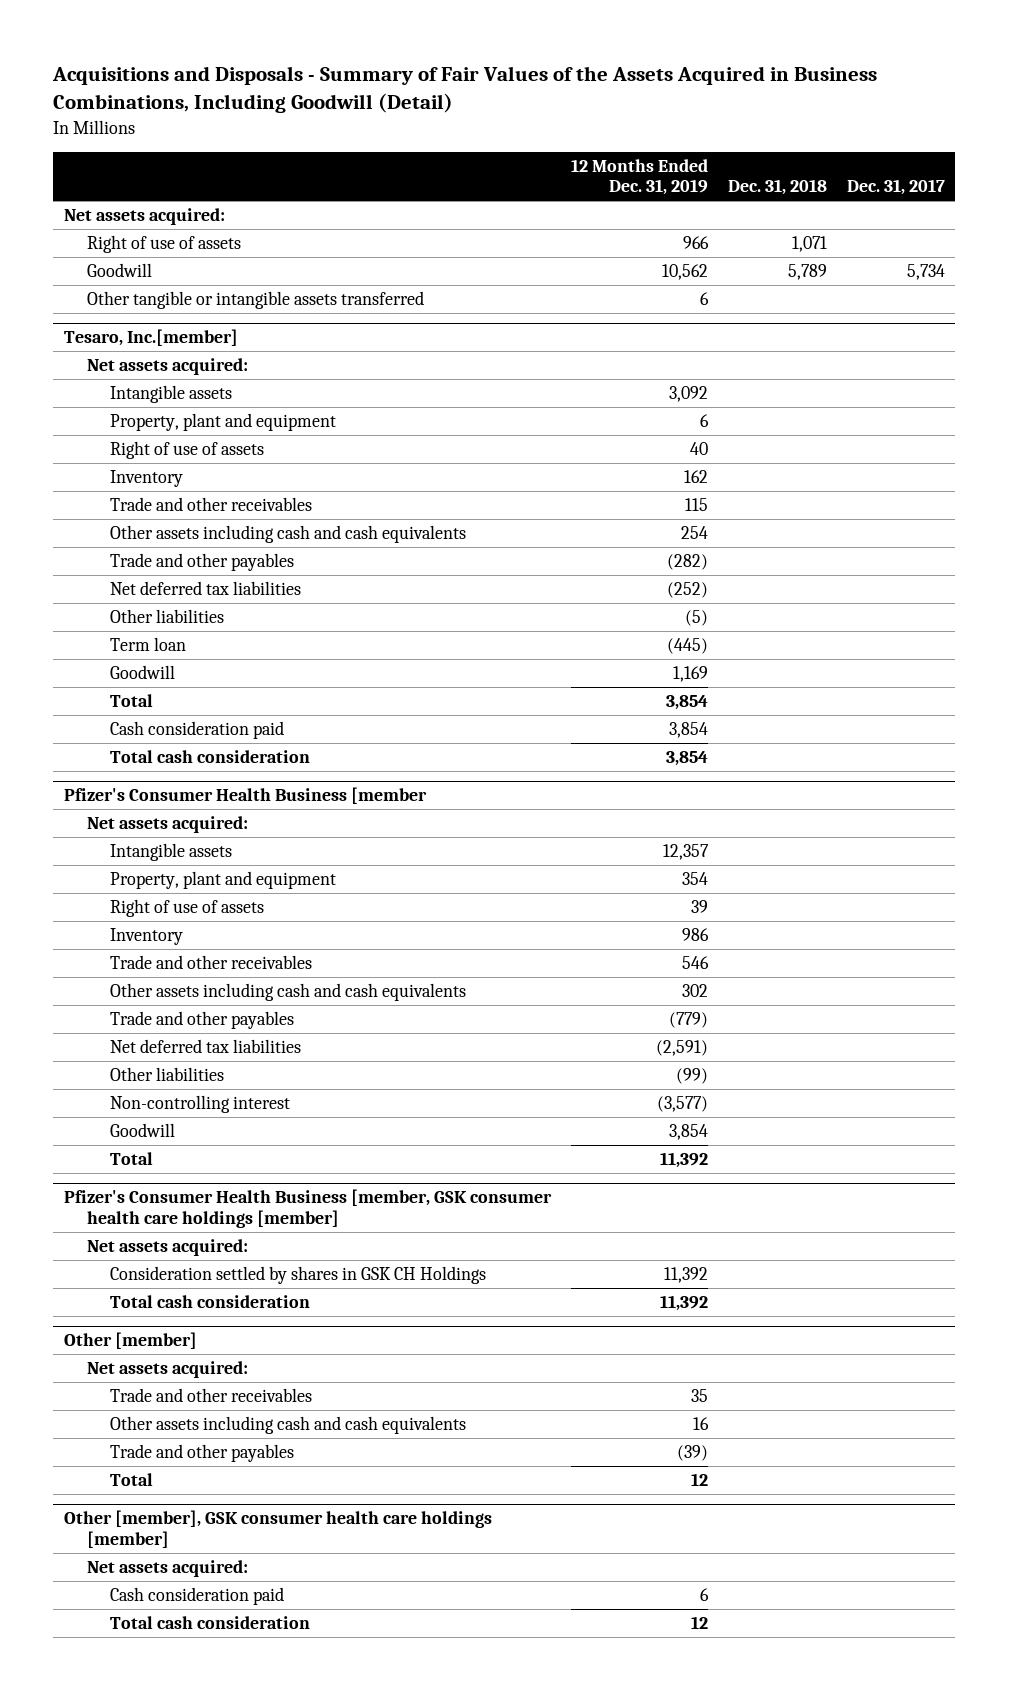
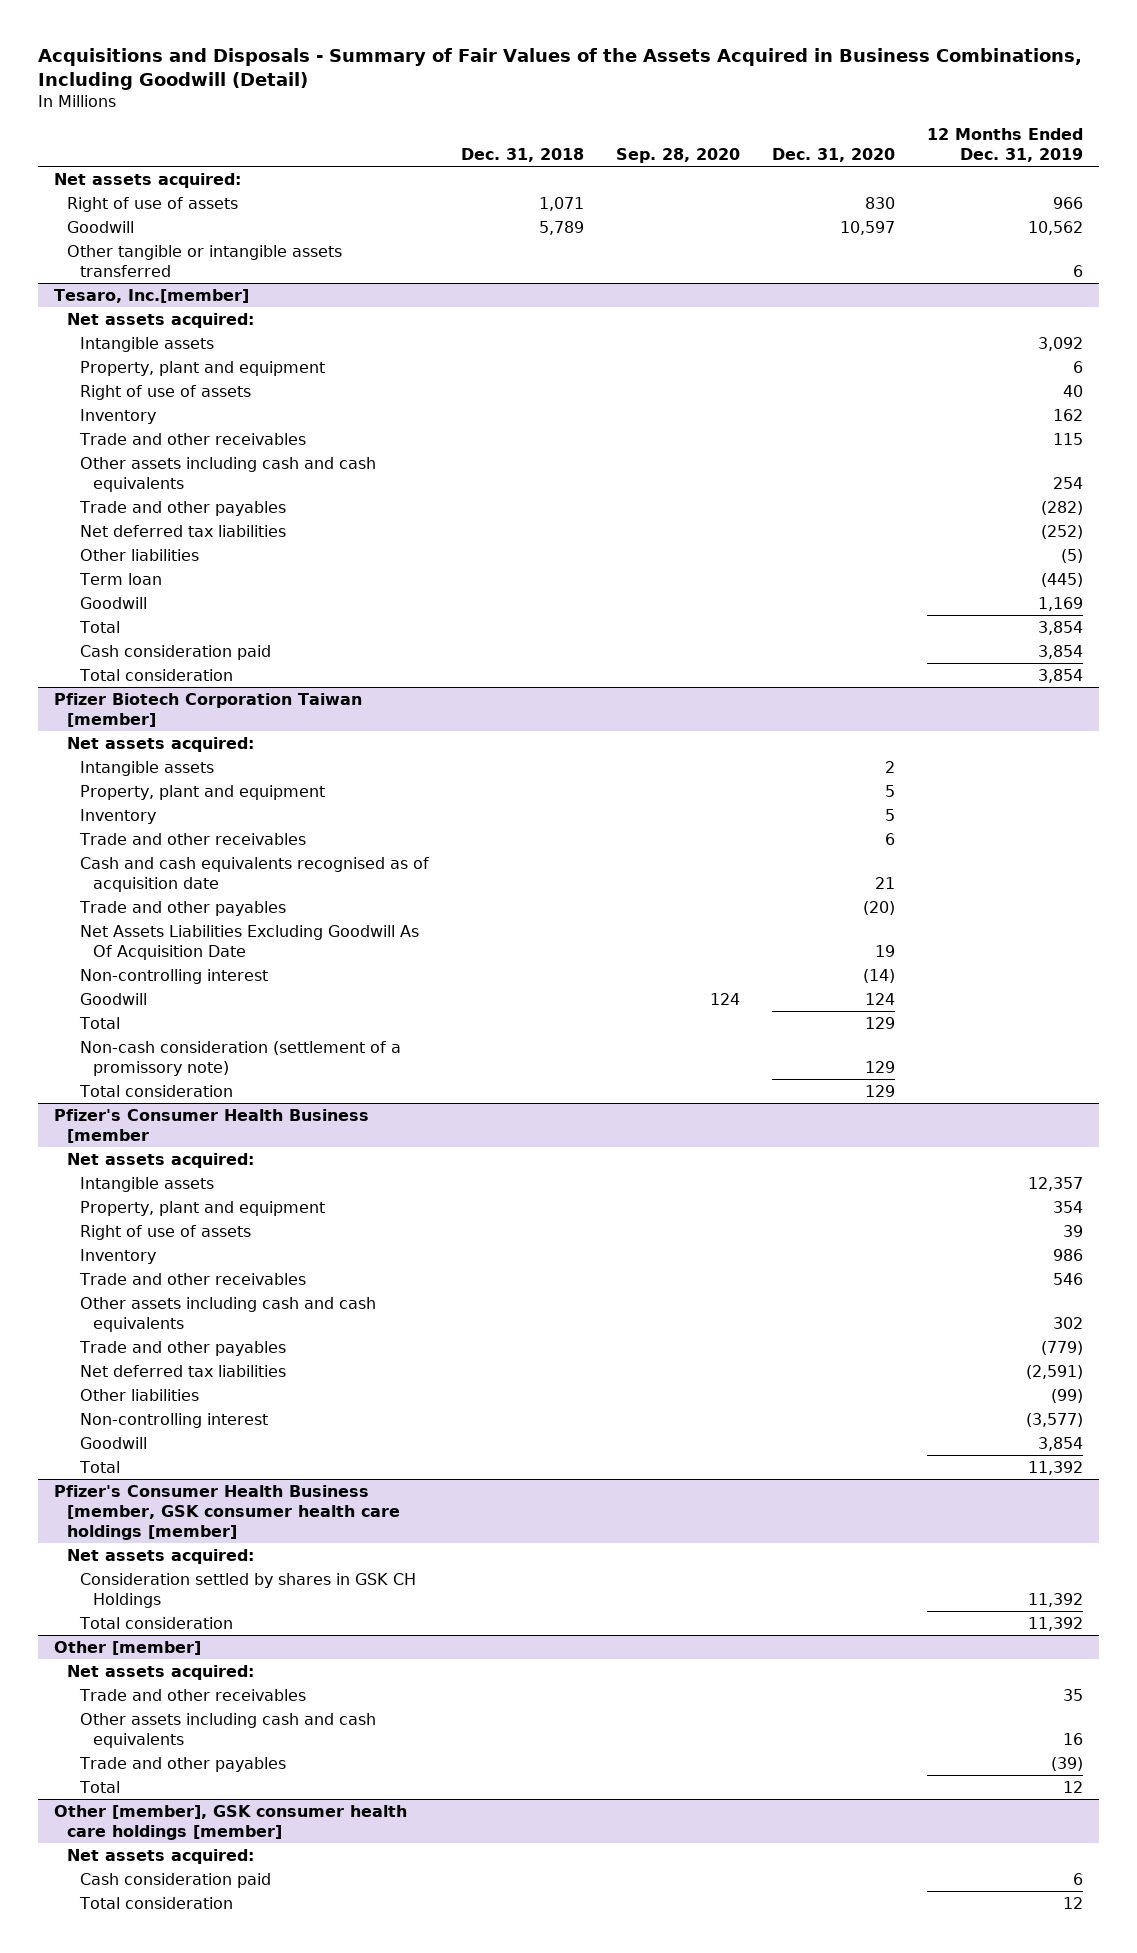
[847,179,946,196] Dec. 31, 2017 -> none
none -> [615,148,740,164] Sep. 28, 2020
none -> [771,148,895,163] Dec. 31, 2020
[109,749,310,763] Total cash consideration -> [78,668,233,681] Total consideration
none -> [54,692,363,727] Pfizer Biotech Corporation Taiwan [member]
none -> [67,736,255,752] Net assets acquired:
none -> [79,760,214,776] Intangible assets
none -> [79,784,325,800] Property, plant and equipment
none -> [79,808,156,824] Inventory
none -> [78,832,306,845] Trade and other receivables
none -> [79,856,429,892] Cash and cash equivalents recognised as of acquisition date
none -> [78,900,286,916] Trade and other payables
none -> [79,924,419,960] Net Assets Liabilities Excluding Goodwill As Of Acquisition Date
none -> [79,968,268,984] Non-controlling interest
none -> [79,992,147,1005] Goodwill
none -> [78,1016,120,1029] Total
none -> [79,1040,401,1076] Non-cash consideration (settlement of a promissory note)
none -> [78,1084,233,1097] Total consideration
[109,1294,310,1308] Total cash consideration -> [78,1616,233,1629] Total consideration
[109,1615,310,1629] Total cash consideration -> [78,1896,233,1909] Total consideration

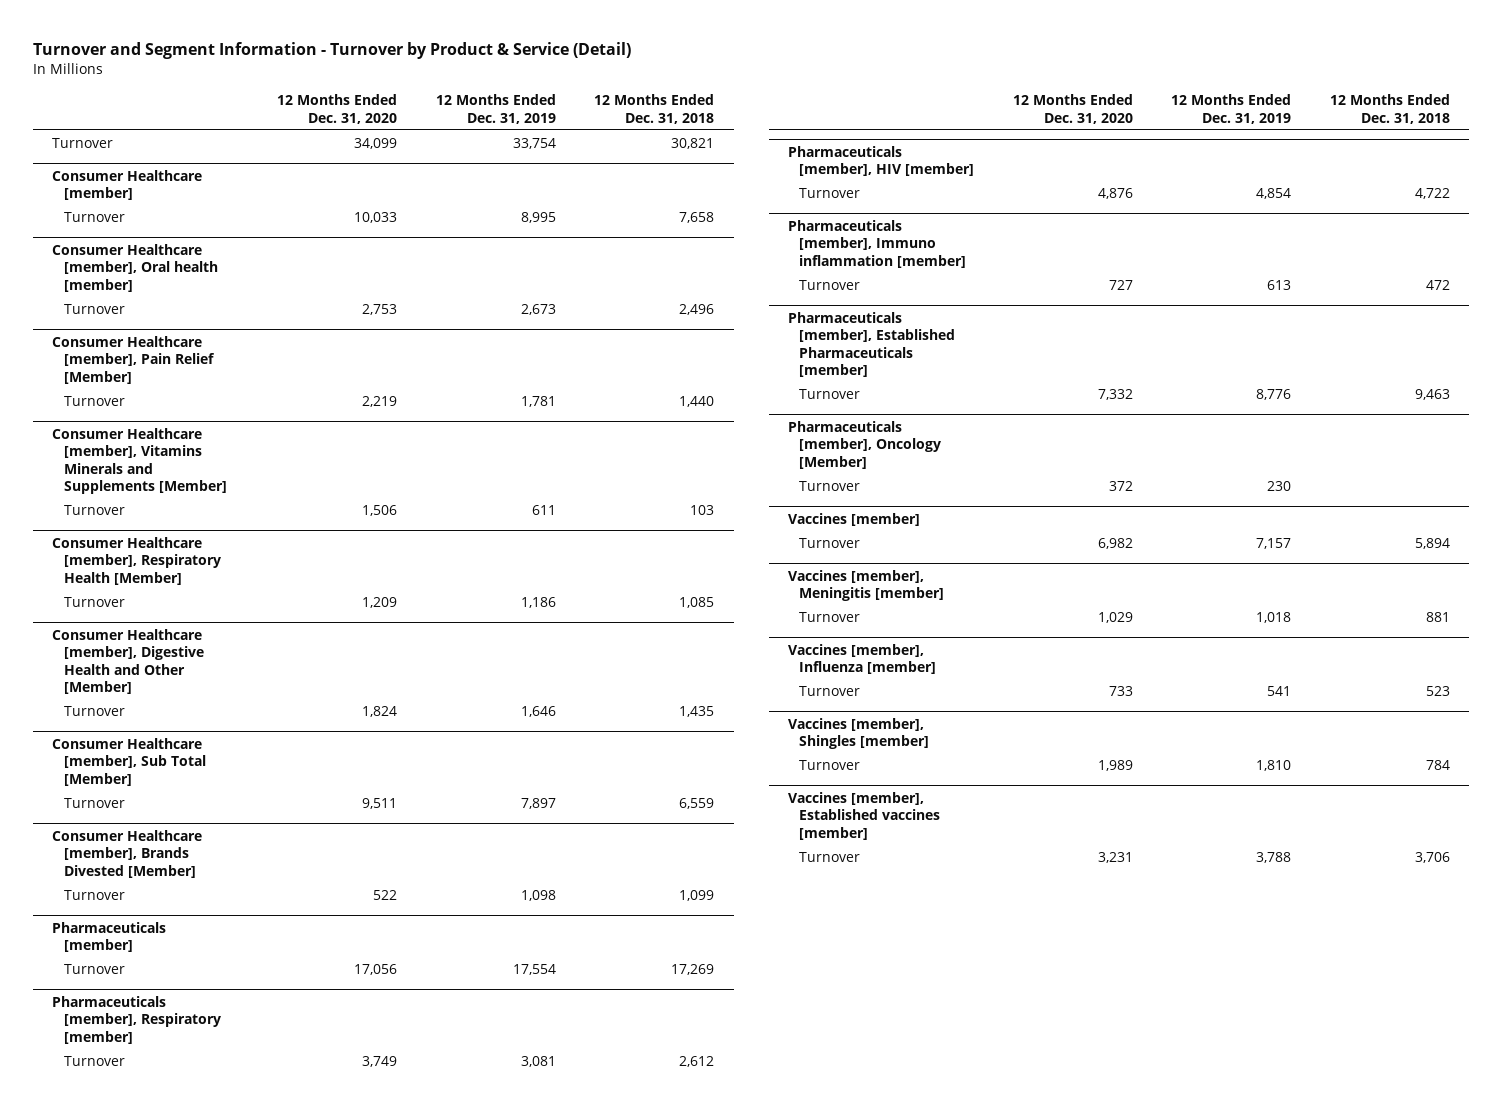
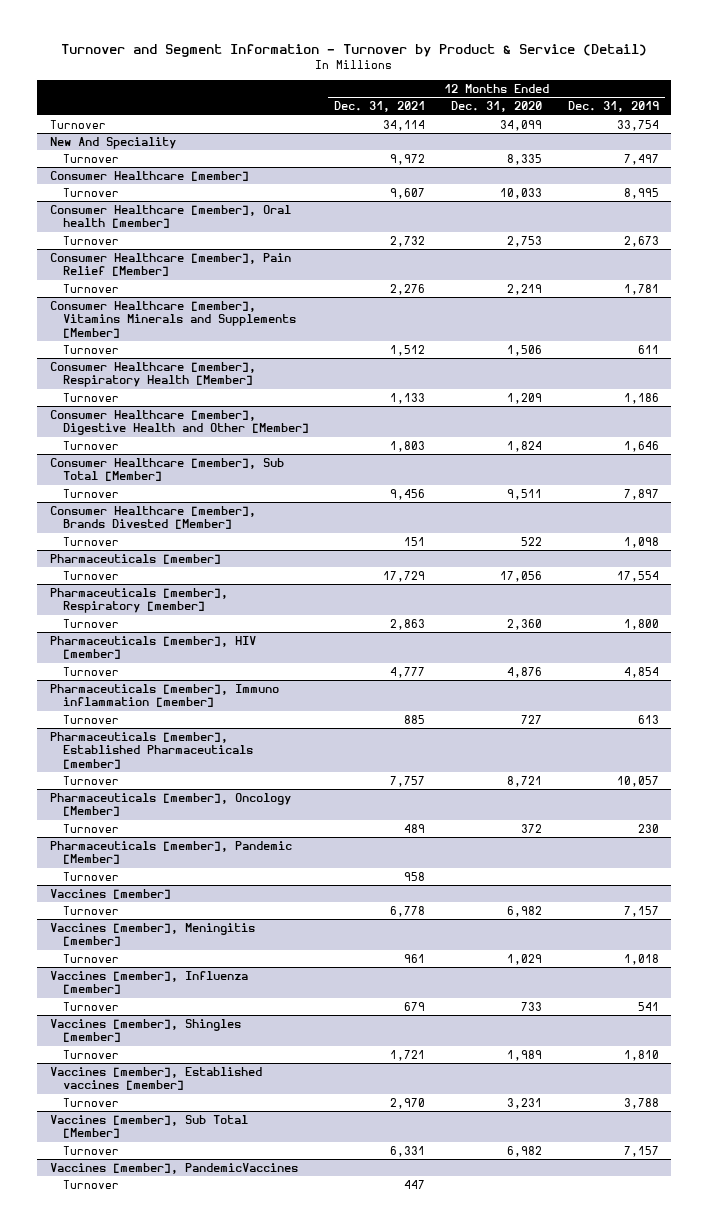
[594,94,715,124] 12 Months Ended Dec. 31, 2018 -> none
none -> [334,101,426,113] Dec. 31, 2021
none -> [50,136,177,149] New And Speciality
none -> [62,153,119,163] Turnover
[362,1056,398,1068] 3,749 -> [507,618,543,630] 2,360
[520,1056,556,1068] 3,081 -> [623,618,659,630] 1,800
[1097,389,1133,401] 7,332 -> [507,775,543,787] 8,721
[1256,389,1292,401] 8,776 -> [616,775,659,787] 10,057
none -> [50,840,293,865] Pharmaceuticals [member], Pandemic [Member]
none -> [62,871,119,881] Turnover
none -> [50,1114,249,1139] Vaccines [member], Sub Total [Member]
none -> [62,1145,119,1155] Turnover
none -> [50,1162,299,1174] Vaccines [member], PandemicVaccines
none -> [62,1179,119,1189] Turnover

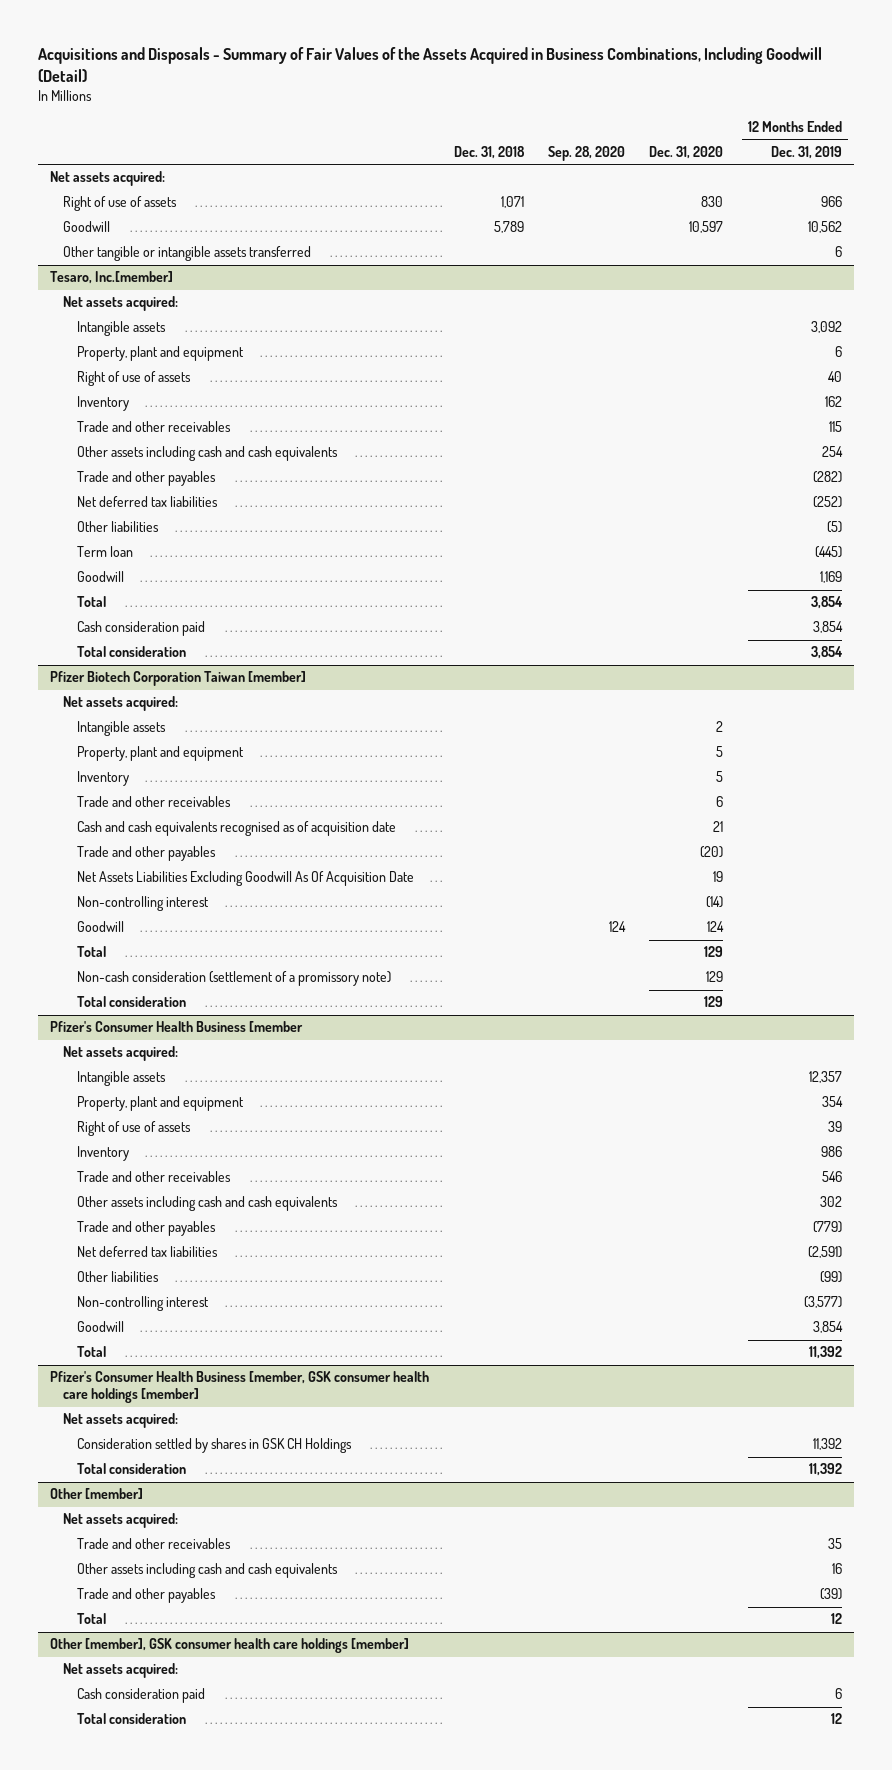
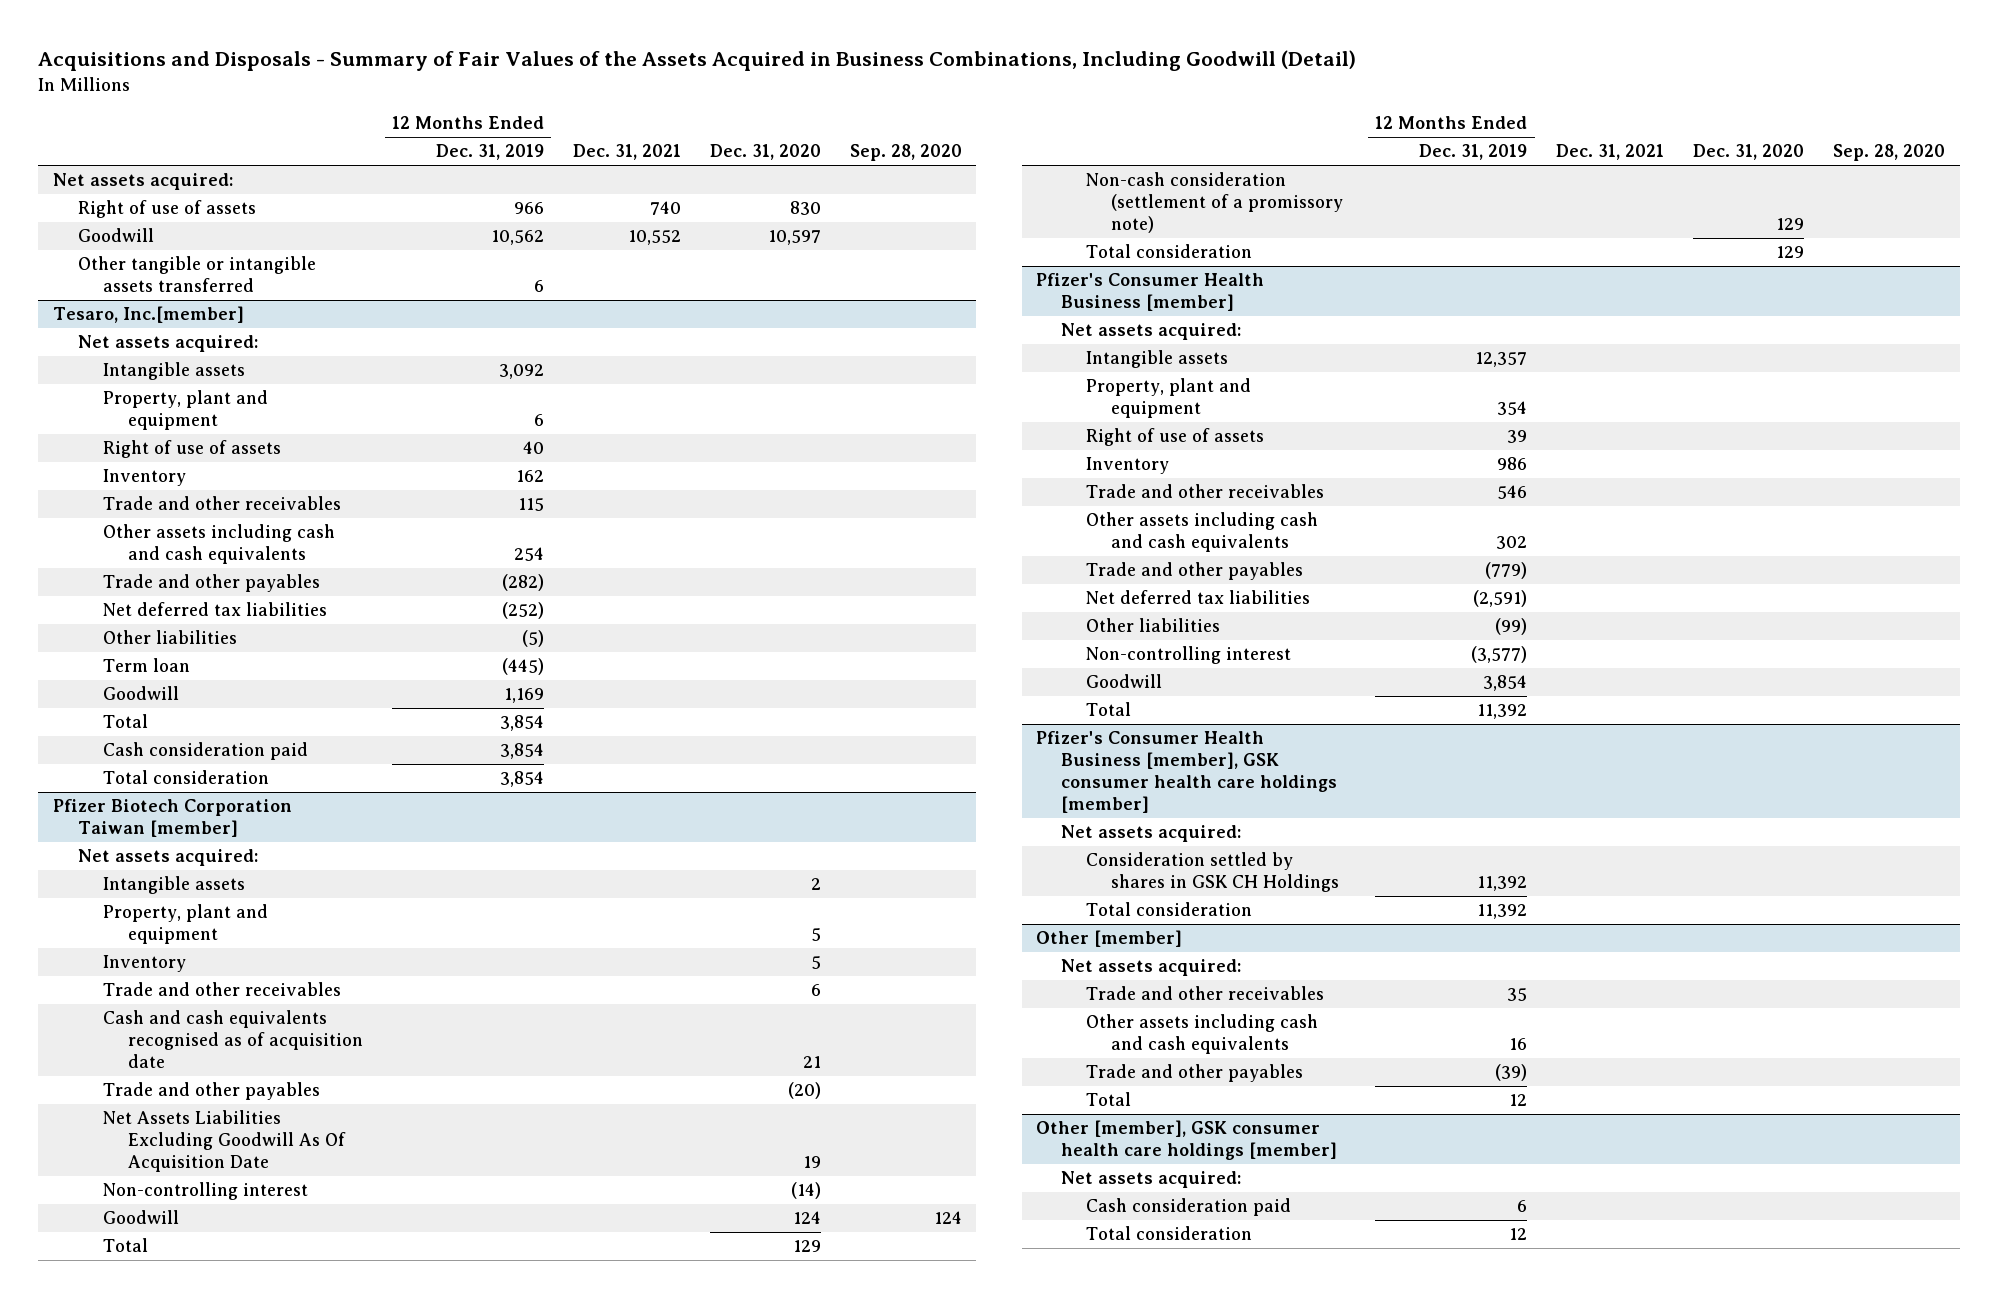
[453,146,525,160] Dec. 31, 2018 -> none
none -> [573,144,682,161] Dec. 31, 2021
[50,1021,304,1033] Pfizer's Consumer Health Business [member -> [1036,273,1265,312] Pfizer's Consumer Health Business [member]
[50,1371,430,1404] Pfizer's Consumer Health Business [member, GSK consumer health care holdings [member] -> [1036,731,1338,814] Pfizer's Consumer Health Business [member], GSK consumer health care holdings [member]

